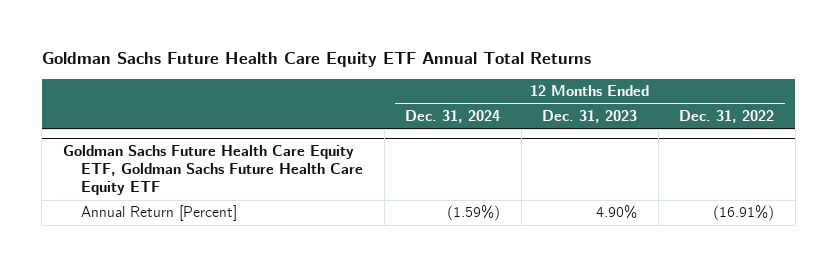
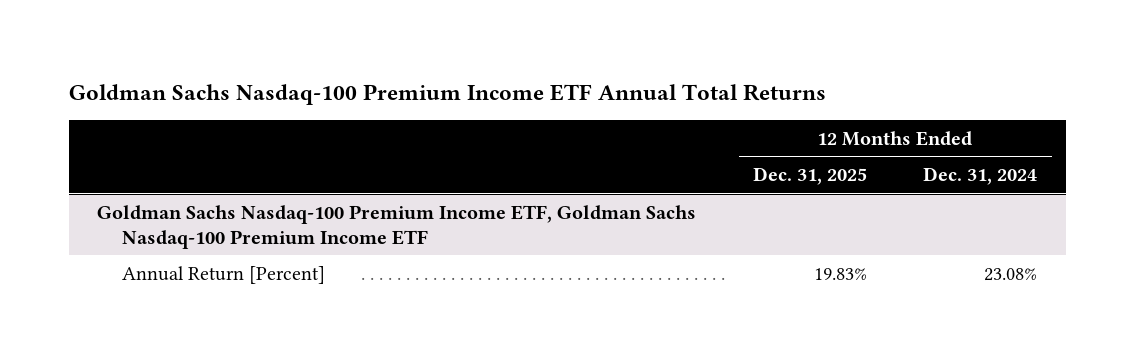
[41,52,591,68] Goldman Sachs Future Health Care Equity ETF Annual Total Returns -> [68,83,826,105] Goldman Sachs Nasdaq-100 Premium Income ETF Annual Total Returns
[542,110,638,124] Dec. 31, 2023 -> none
[679,110,775,124] Dec. 31, 2022 -> none
none -> [752,166,867,185] Dec. 31, 2025
[62,144,364,196] Goldman Sachs Future Health Care Equity ETF, Goldman Sachs Future Health Care Equity ETF -> none
none -> [97,204,697,249] Goldman Sachs Nasdaq-100 Premium Income ETF, Goldman Sachs Nasdaq-100 Premium Income ETF
[447,205,501,222] (1.59%) -> [984,267,1038,281] 23.08%

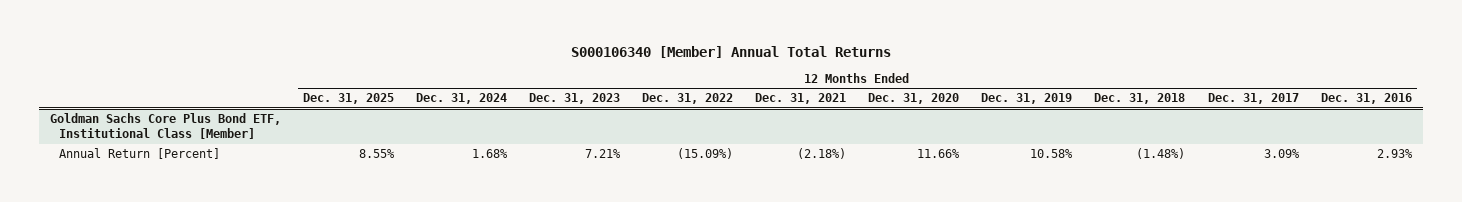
[68,83,826,105] Goldman Sachs Nasdaq-100 Premium Income ETF Annual Total Returns -> [570,46,891,59] S000106340 [Member] Annual Total Returns
none -> [529,93,621,105] Dec. 31, 2023
none -> [642,93,734,105] Dec. 31, 2022
none -> [755,93,847,105] Dec. 31, 2021
none -> [868,93,960,105] Dec. 31, 2020
none -> [981,93,1073,105] Dec. 31, 2019
none -> [1094,93,1186,105] Dec. 31, 2018
none -> [1207,93,1299,105] Dec. 31, 2017
none -> [1320,93,1412,105] Dec. 31, 2016
[97,204,697,249] Goldman Sachs Nasdaq-100 Premium Income ETF, Goldman Sachs Nasdaq-100 Premium Income ETF -> none
none -> [50,112,282,140] Goldman Sachs Core Plus Bond ETF, Institutional Class [Member]
[813,267,867,280] 19.83% -> [359,148,396,158] 8.55%
[984,267,1038,281] 23.08% -> [472,148,509,158] 1.68%

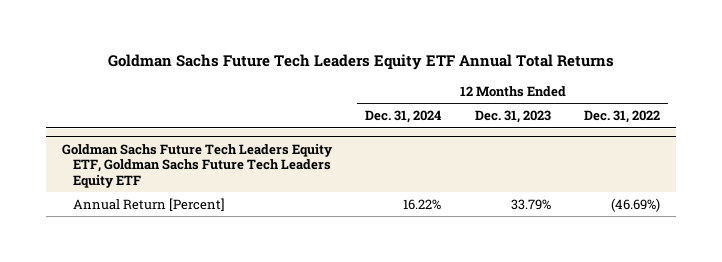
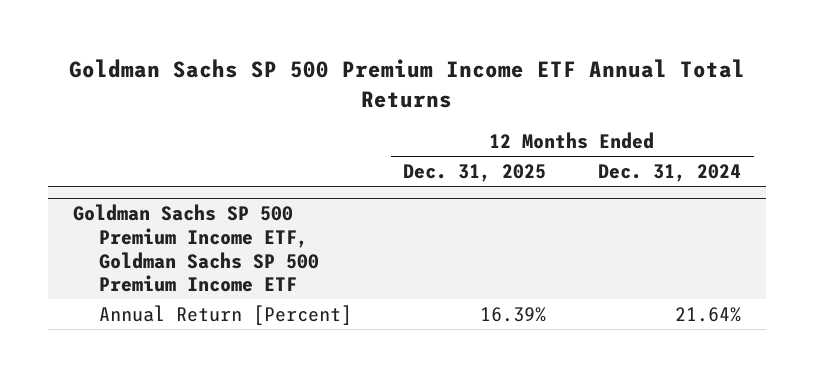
[107,54,614,71] Goldman Sachs Future Tech Leaders Equity ETF Annual Total Returns -> [68,59,745,109] Goldman Sachs SP 500 Premium Income ETF Annual Total Returns
[474,110,551,124] Dec. 31, 2023 -> none
[583,110,660,124] Dec. 31, 2022 -> none
none -> [403,164,547,183] Dec. 31, 2025
[62,143,334,188] Goldman Sachs Future Tech Leaders Equity ETF, Goldman Sachs Future Tech Leaders Equity ETF -> none
none -> [73,204,320,293] Goldman Sachs SP 500 Premium Income ETF, Goldman Sachs SP 500 Premium Income ETF
[403,198,442,210] 16.22% -> [674,306,741,322] 21.64%

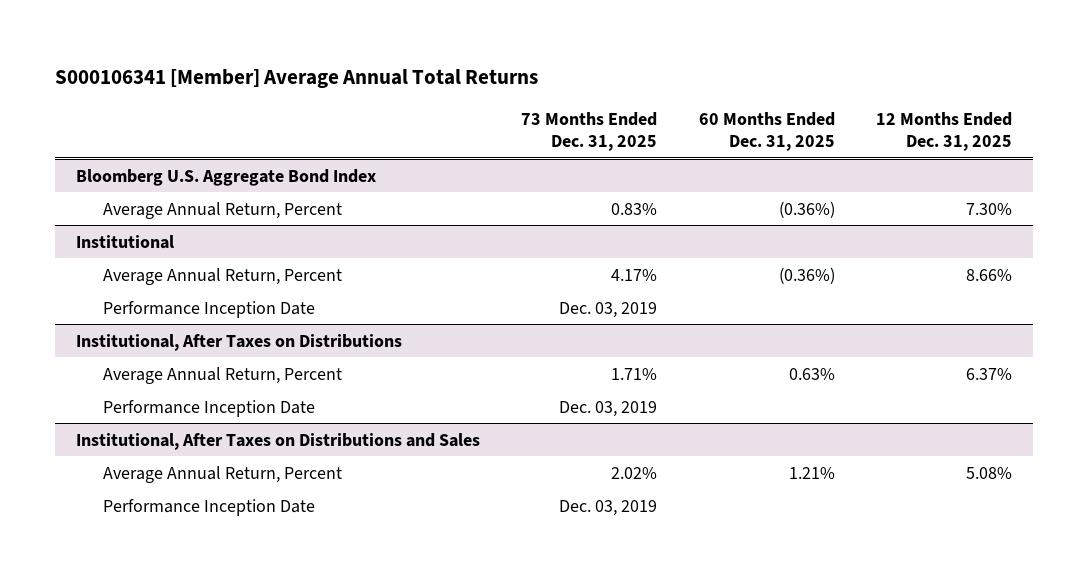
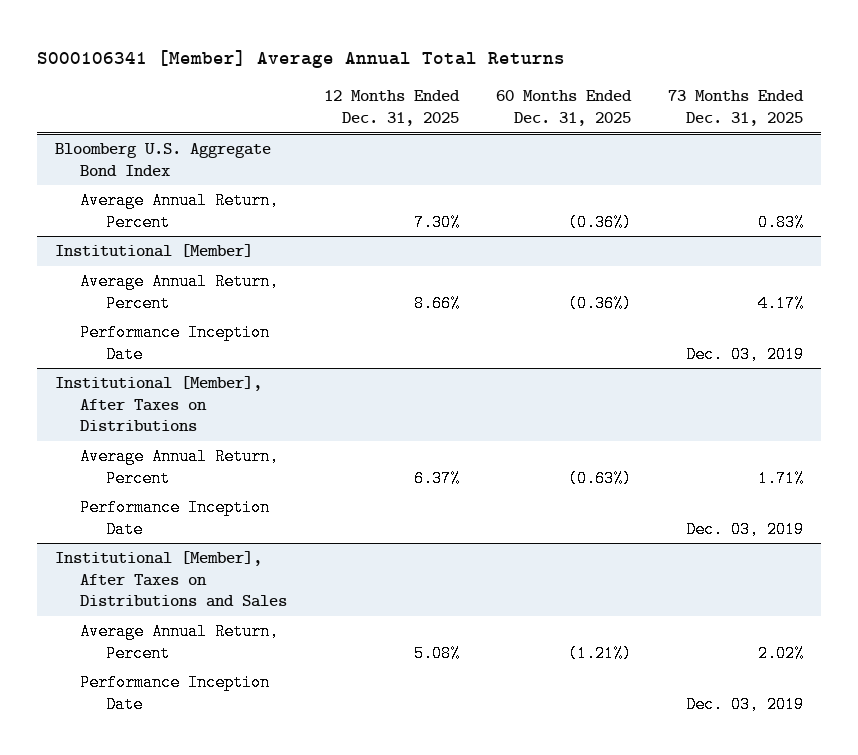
[76,234,175,249] Institutional -> [54,244,253,258] Institutional [Member]
[76,333,403,351] Institutional, After Taxes on Distributions -> [54,376,262,432] Institutional [Member], After Taxes on Distributions
[788,367,835,380] 0.63% -> [567,469,632,487] (0.63%)
[76,432,481,450] Institutional, After Taxes on Distributions and Sales -> [54,551,288,608] Institutional [Member], After Taxes on Distributions and Sales
[788,466,835,479] 1.21% -> [567,644,632,662] (1.21%)

